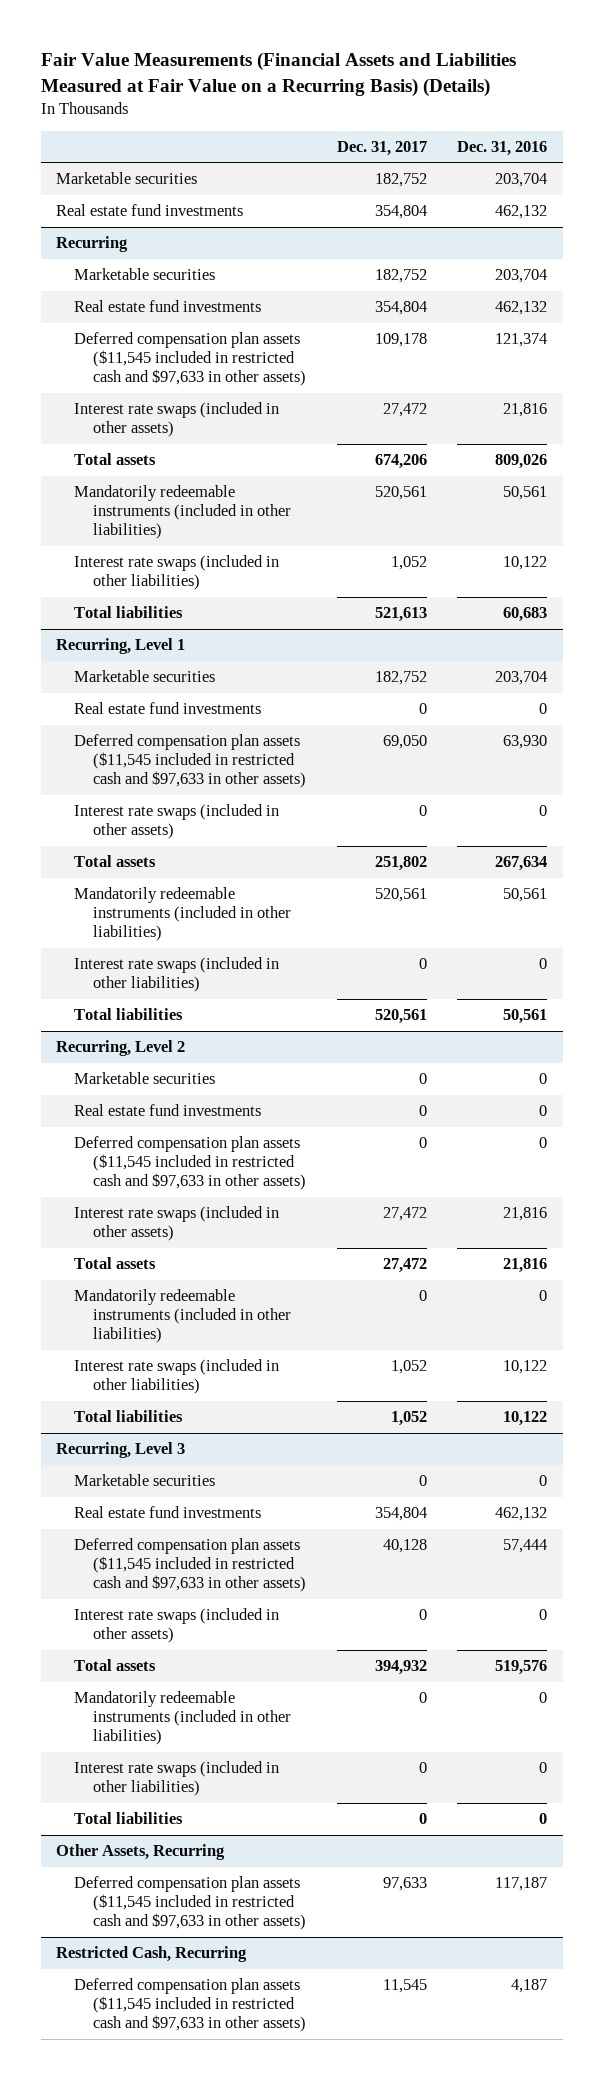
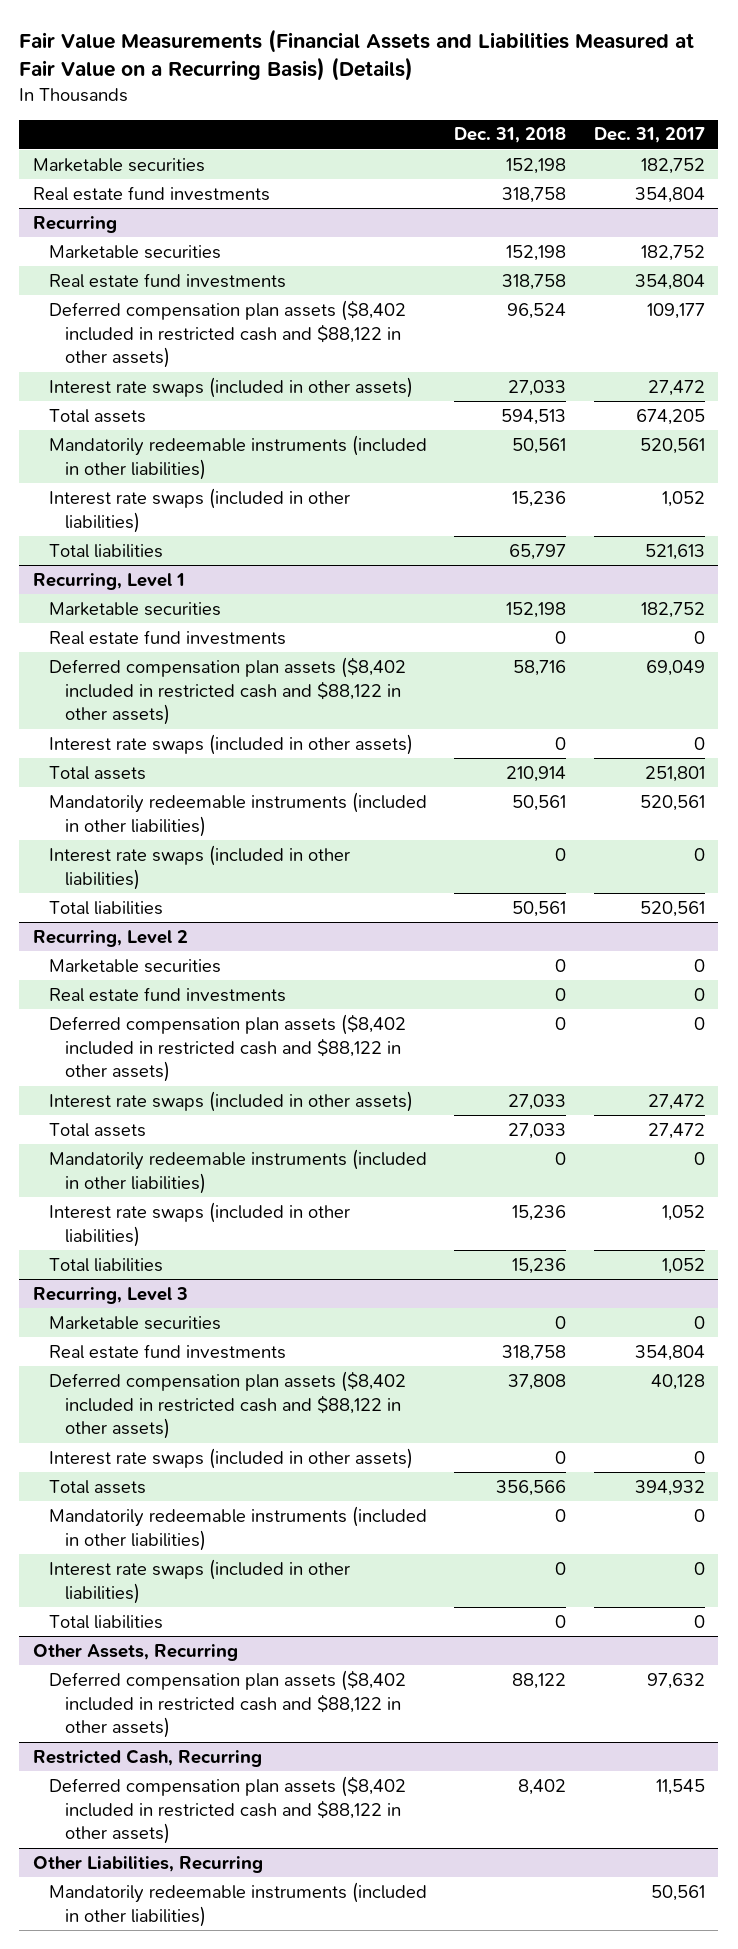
[457,140,548,156] Dec. 31, 2016 -> none
none -> [454,127,567,144] Dec. 31, 2018
[74,332,306,387] Deferred compensation plan assets ($11,545 included in restricted cash and $97,633 in other assets) -> [49,299,407,369] Deferred compensation plan assets ($8,402 included in restricted cash and $88,122 in other assets)
[374,333,427,348] 109,178 -> [646,302,705,319] 109,177
[374,454,427,470] 674,206 -> [635,408,705,425] 674,205
[74,734,306,789] Deferred compensation plan assets ($11,545 included in restricted cash and $97,633 in other assets) -> [49,656,407,726] Deferred compensation plan assets ($8,402 included in restricted cash and $88,122 in other assets)
[382,735,427,750] 69,050 -> [645,659,705,676] 69,049
[374,856,427,872] 251,802 -> [644,765,705,782] 251,801
[74,1136,306,1191] Deferred compensation plan assets ($11,545 included in restricted cash and $97,633 in other assets) -> [49,1013,407,1083] Deferred compensation plan assets ($8,402 included in restricted cash and $88,122 in other assets)
[74,1538,306,1593] Deferred compensation plan assets ($11,545 included in restricted cash and $97,633 in other assets) -> [49,1370,407,1440] Deferred compensation plan assets ($8,402 included in restricted cash and $88,122 in other assets)
[74,1876,306,1931] Deferred compensation plan assets ($11,545 included in restricted cash and $97,633 in other assets) -> [49,1669,407,1739] Deferred compensation plan assets ($8,402 included in restricted cash and $88,122 in other assets)
[382,1877,427,1892] 97,633 -> [646,1672,705,1689] 97,632
[74,1978,306,2033] Deferred compensation plan assets ($11,545 included in restricted cash and $97,633 in other assets) -> [49,1775,407,1845] Deferred compensation plan assets ($8,402 included in restricted cash and $88,122 in other assets)
none -> [32,1855,263,1873] Other Liabilities, Recurring
none -> [49,1881,428,1927] Mandatorily redeemable instruments (included in other liabilities)

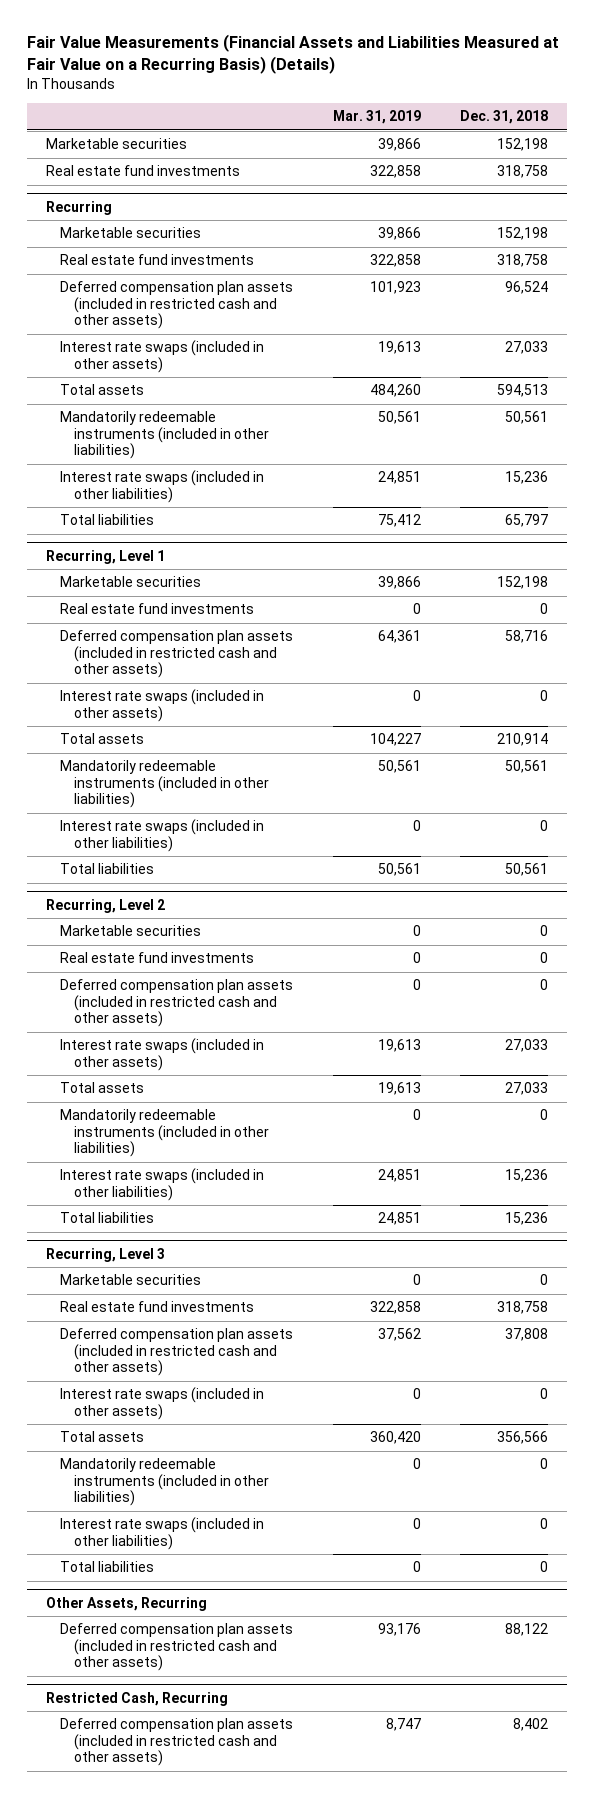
[593,127,705,144] Dec. 31, 2017 -> none
none -> [332,110,421,125] Mar. 31, 2019
[49,299,407,369] Deferred compensation plan assets ($8,402 included in restricted cash and $88,122 in other assets) -> [60,281,294,330] Deferred compensation plan assets (included in restricted cash and other assets)
[49,656,407,726] Deferred compensation plan assets ($8,402 included in restricted cash and $88,122 in other assets) -> [60,630,294,679] Deferred compensation plan assets (included in restricted cash and other assets)
[49,1013,407,1083] Deferred compensation plan assets ($8,402 included in restricted cash and $88,122 in other assets) -> [60,979,294,1028] Deferred compensation plan assets (included in restricted cash and other assets)
[49,1370,407,1440] Deferred compensation plan assets ($8,402 included in restricted cash and $88,122 in other assets) -> [60,1328,294,1377] Deferred compensation plan assets (included in restricted cash and other assets)
[49,1669,407,1739] Deferred compensation plan assets ($8,402 included in restricted cash and $88,122 in other assets) -> [60,1623,294,1672] Deferred compensation plan assets (included in restricted cash and other assets)
[32,1855,263,1873] Other Liabilities, Recurring -> none
[49,1881,428,1927] Mandatorily redeemable instruments (included in other liabilities) -> none
[49,1775,407,1845] Deferred compensation plan assets ($8,402 included in restricted cash and $88,122 in other assets) -> [60,1718,294,1767] Deferred compensation plan assets (included in restricted cash and other assets)

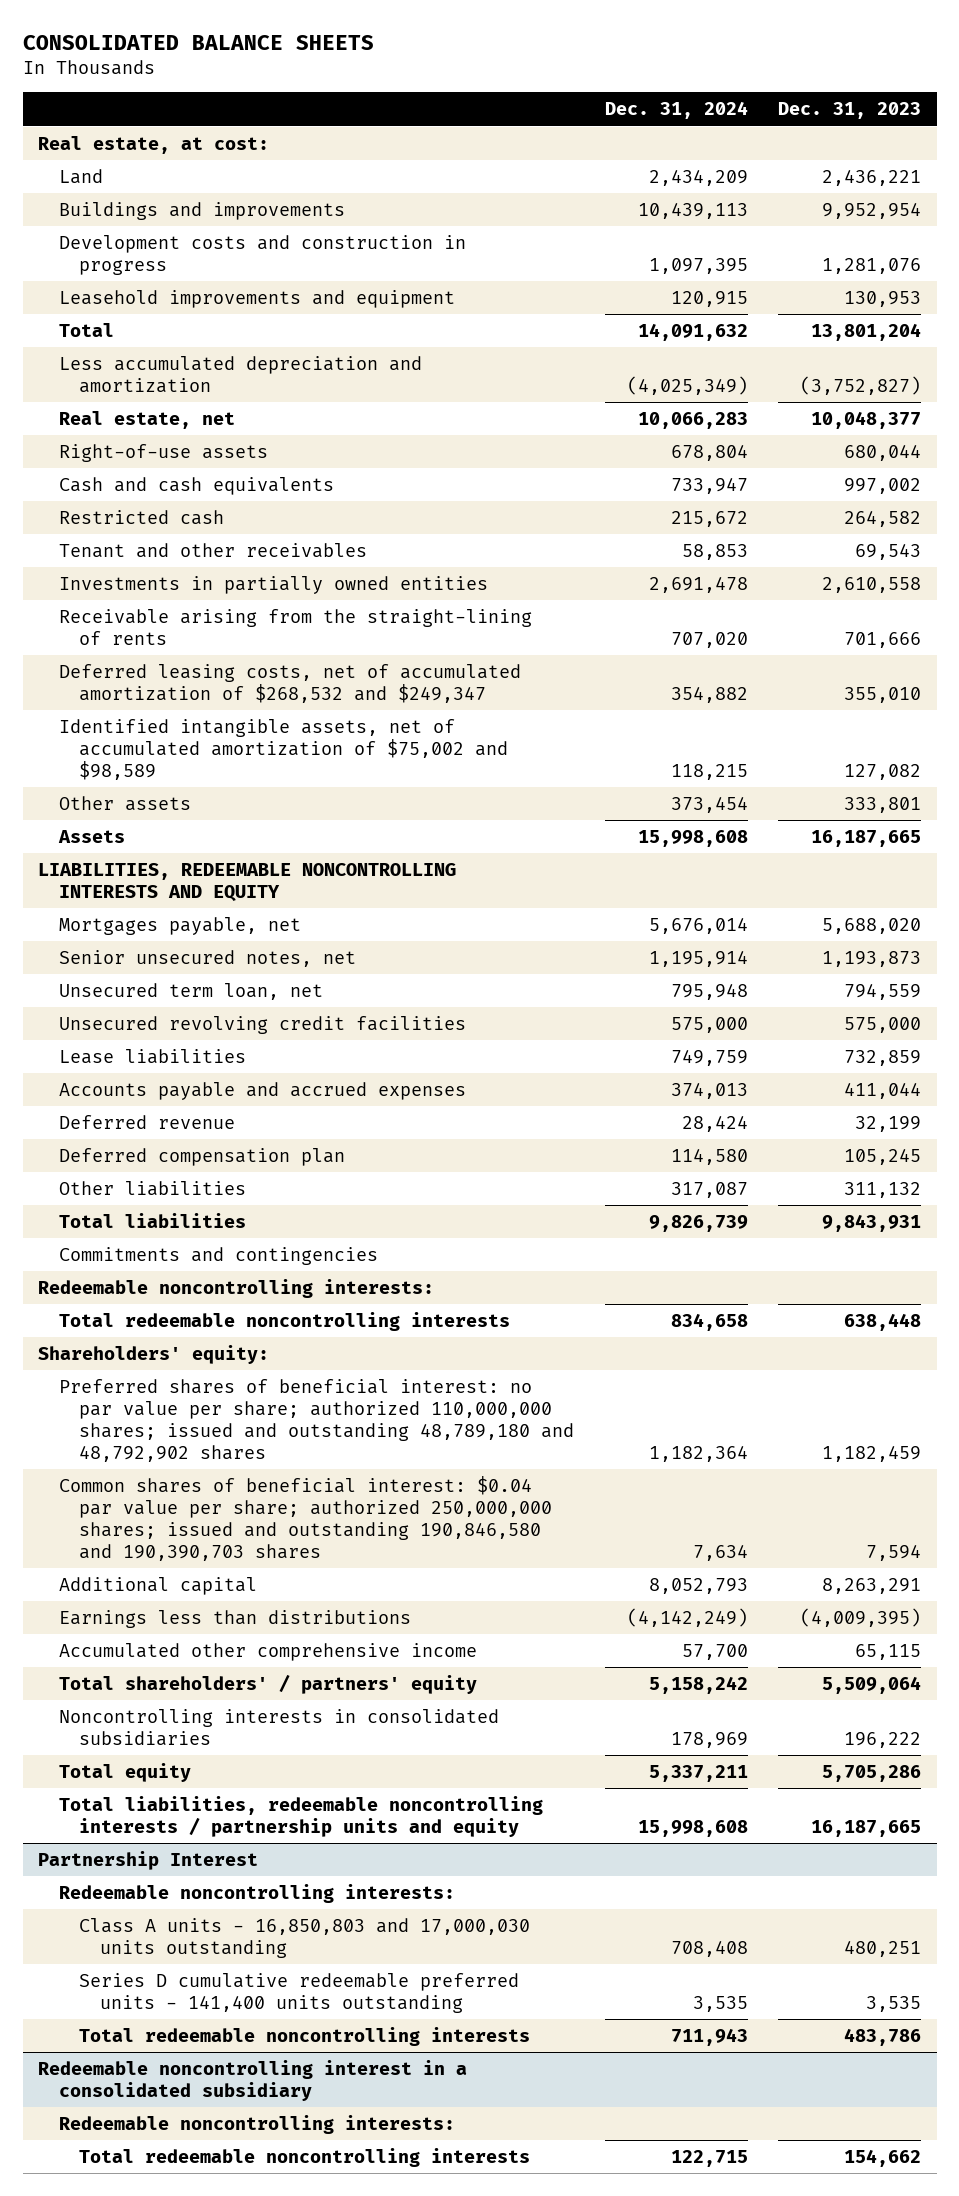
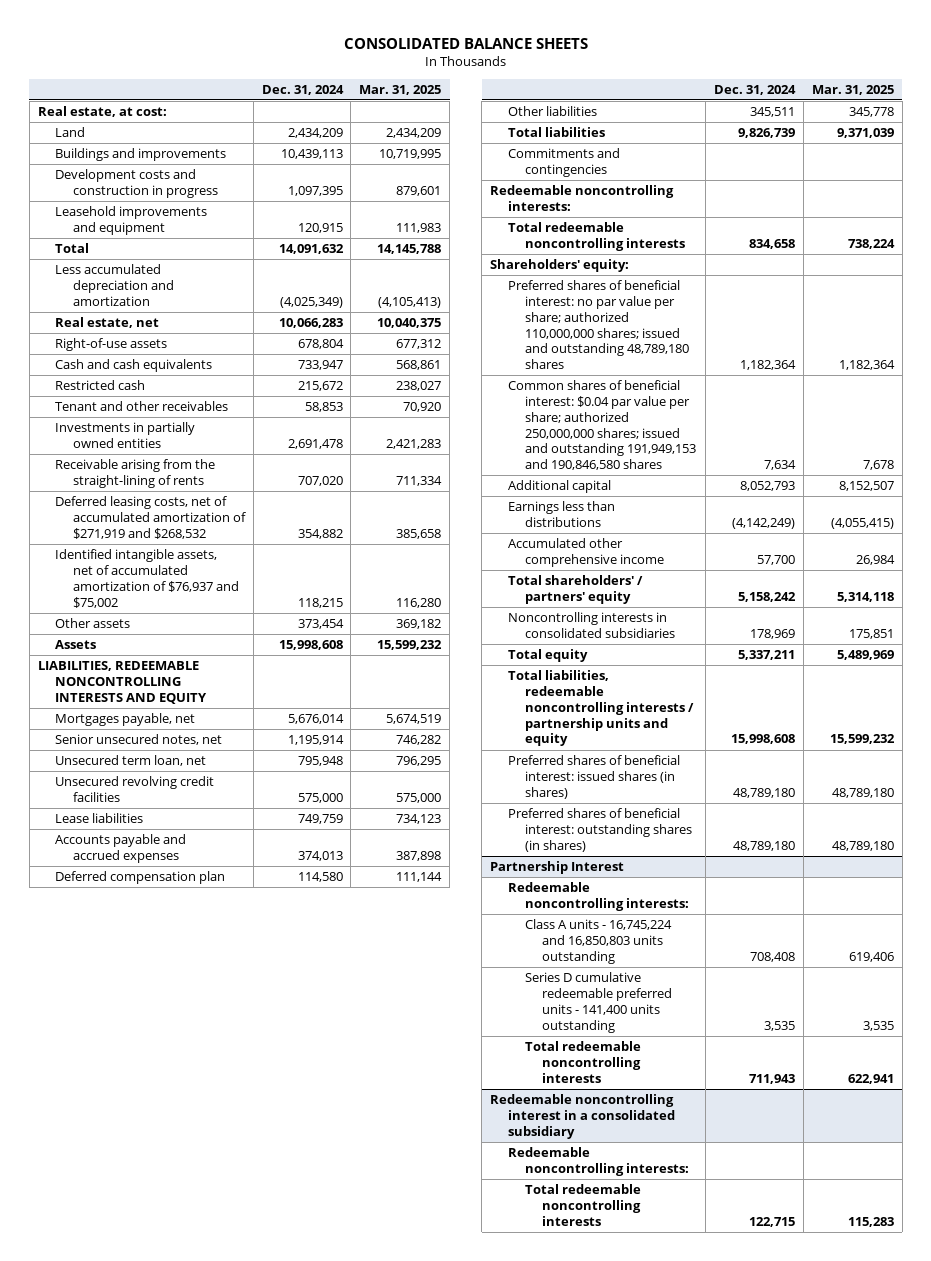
[778,102,922,120] Dec. 31, 2023 -> none
none -> [359,84,442,95] Mar. 31, 2025
[58,663,521,703] Deferred leasing costs, net of accumulated amortization of $268,532 and $249,347 -> [55,496,246,539] Deferred leasing costs, net of accumulated amortization of $271,919 and $268,532
[58,718,509,780] Identified intangible assets, net of accumulated amortization of $75,002 and $98,589 -> [55,549,239,608] Identified intangible assets, net of accumulated amortization of $76,937 and $75,002
[58,1114,235,1129] Deferred revenue -> none
[670,1181,748,1198] 317,087 -> [749,107,795,118] 345,511
[58,1378,575,1462] Preferred shares of beneficial interest: no par value per share; authorized 110,000,000 shares; issued and outstanding 48,789,180 and 48,792,902 shares -> [507,280,690,370] Preferred shares of beneficial interest: no par value per share; authorized 110,000,000 shares; issued and outstanding 48,789,180 shares
[58,1475,553,1561] Common shares of beneficial interest: $0.04 par value per share; authorized 250,000,000 shares; issued and outstanding 190,846,580 and 190,390,703 shares -> [507,380,697,471] Common shares of beneficial interest: $0.04 par value per share; authorized 250,000,000 shares; issued and outstanding 191,949,153 and 190,846,580 shares
none -> [507,755,680,799] Preferred shares of beneficial interest: issued shares (in shares)
none -> [507,808,693,852] Preferred shares of beneficial interest: outstanding shares (in shares)
[79,1917,531,1958] Class A units - 16,850,803 and 17,000,030 units outstanding -> [525,919,673,964] Class A units - 16,745,224 and 16,850,803 units outstanding

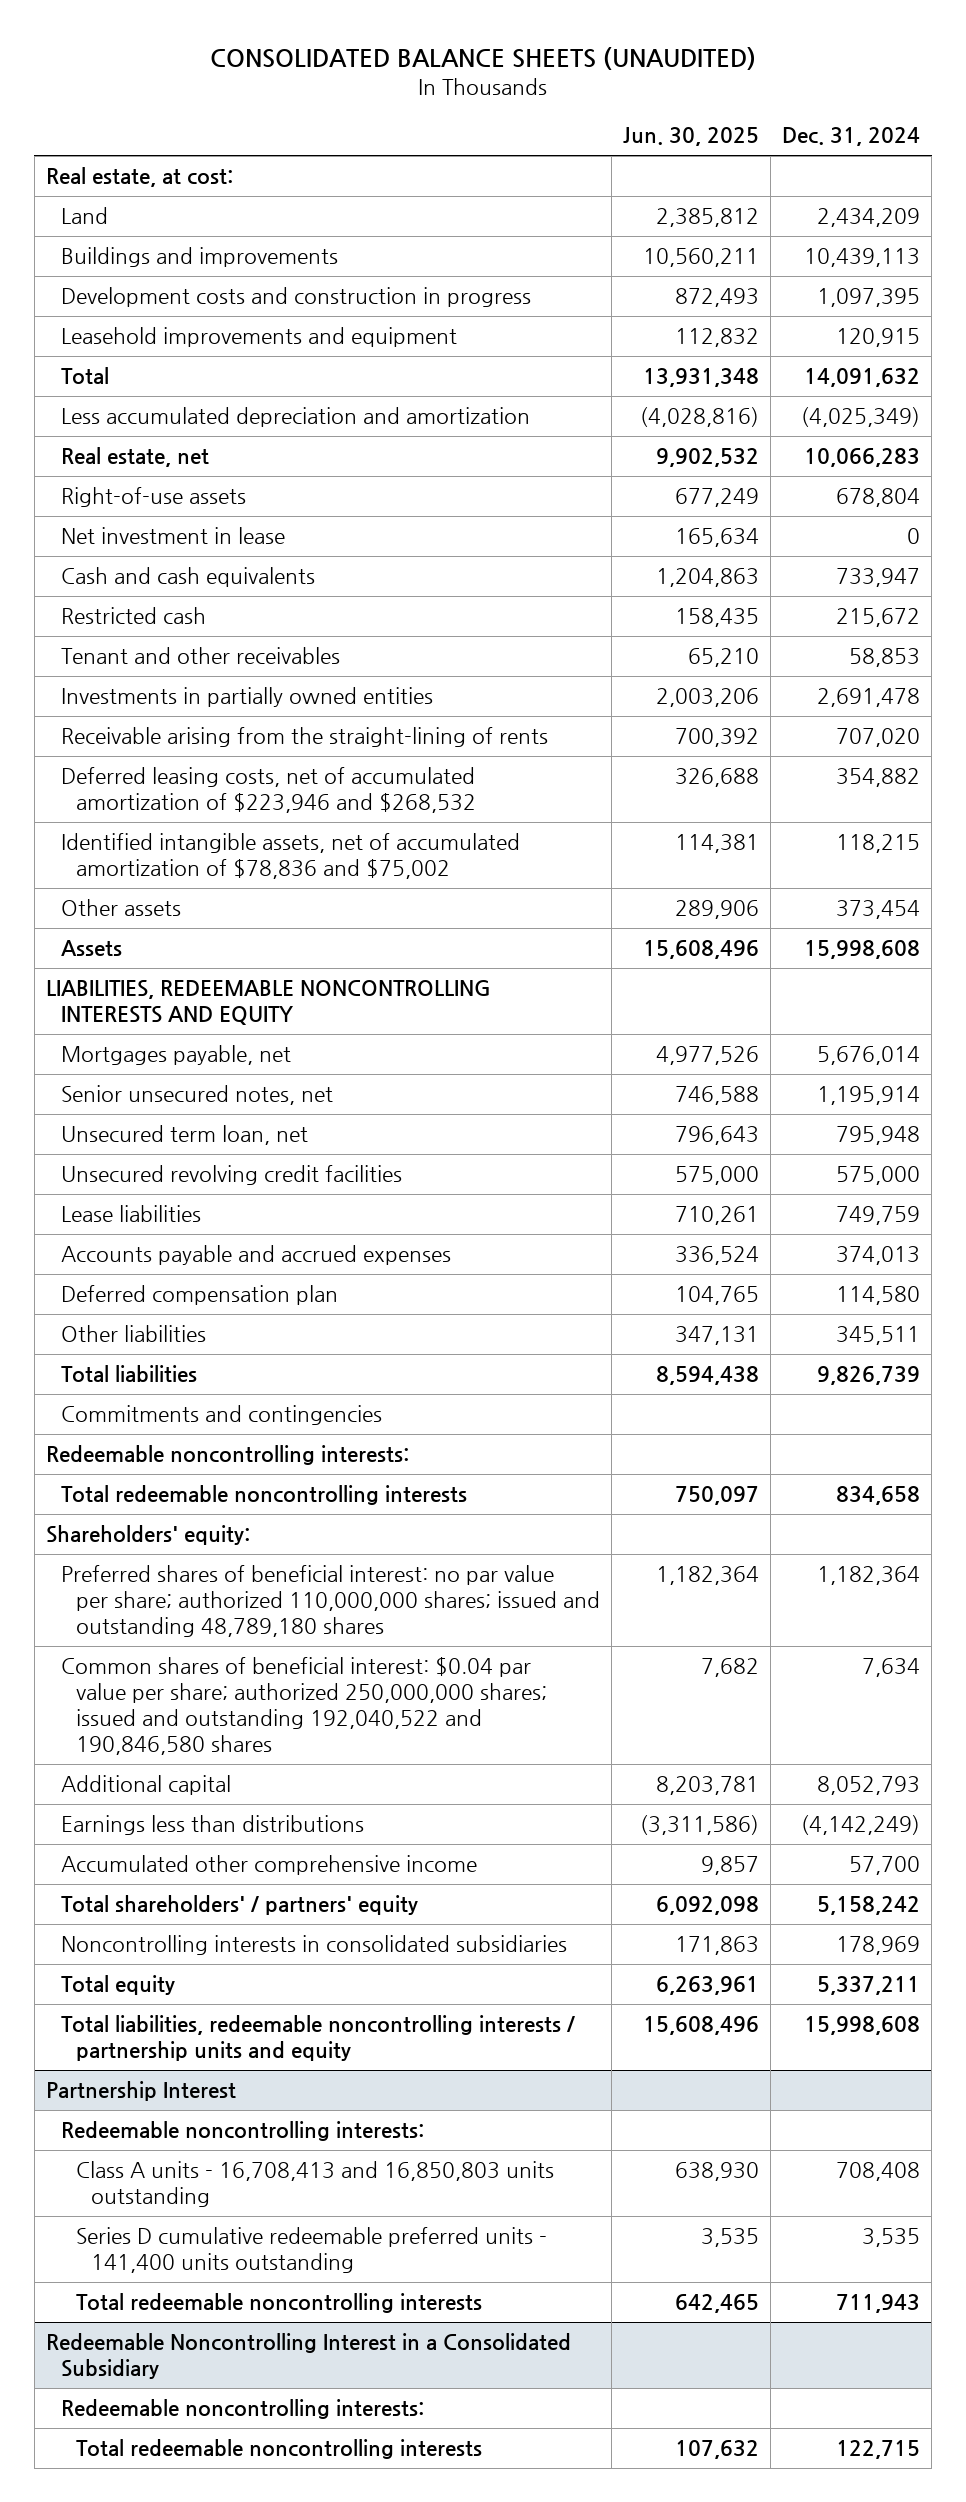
[343,37,588,49] CONSOLIDATED BALANCE SHEETS -> [210,47,757,71] CONSOLIDATED BALANCE SHEETS (UNAUDITED)
[359,84,442,95] Mar. 31, 2025 -> none
none -> [623,127,760,147] Jun. 30, 2025
none -> [60,527,285,545] Net investment in lease
[55,496,246,539] Deferred leasing costs, net of accumulated amortization of $271,919 and $268,532 -> [60,767,476,814] Deferred leasing costs, net of accumulated amortization of $223,946 and $268,532
[55,549,239,608] Identified intangible assets, net of accumulated amortization of $76,937 and $75,002 -> [60,833,520,880] Identified intangible assets, net of accumulated amortization of $78,836 and $75,002
[507,380,697,471] Common shares of beneficial interest: $0.04 par value per share; authorized 250,000,000 shares; issued and outstanding 191,949,153 and 190,846,580 shares -> [60,1657,547,1756] Common shares of beneficial interest: $0.04 par value per share; authorized 250,000,000 shares; issued and outstanding 192,040,522 and 190,846,580 shares
[507,755,680,799] Preferred shares of beneficial interest: issued shares (in shares) -> none
[507,808,693,852] Preferred shares of beneficial interest: outstanding shares (in shares) -> none
[525,919,673,964] Class A units - 16,745,224 and 16,850,803 units outstanding -> [75,2161,554,2208] Class A units - 16,708,413 and 16,850,803 units outstanding
[490,1094,675,1139] Redeemable noncontrolling interest in a consolidated subsidiary -> [45,2333,571,2380] Redeemable Noncontrolling Interest in a Consolidated Subsidiary

